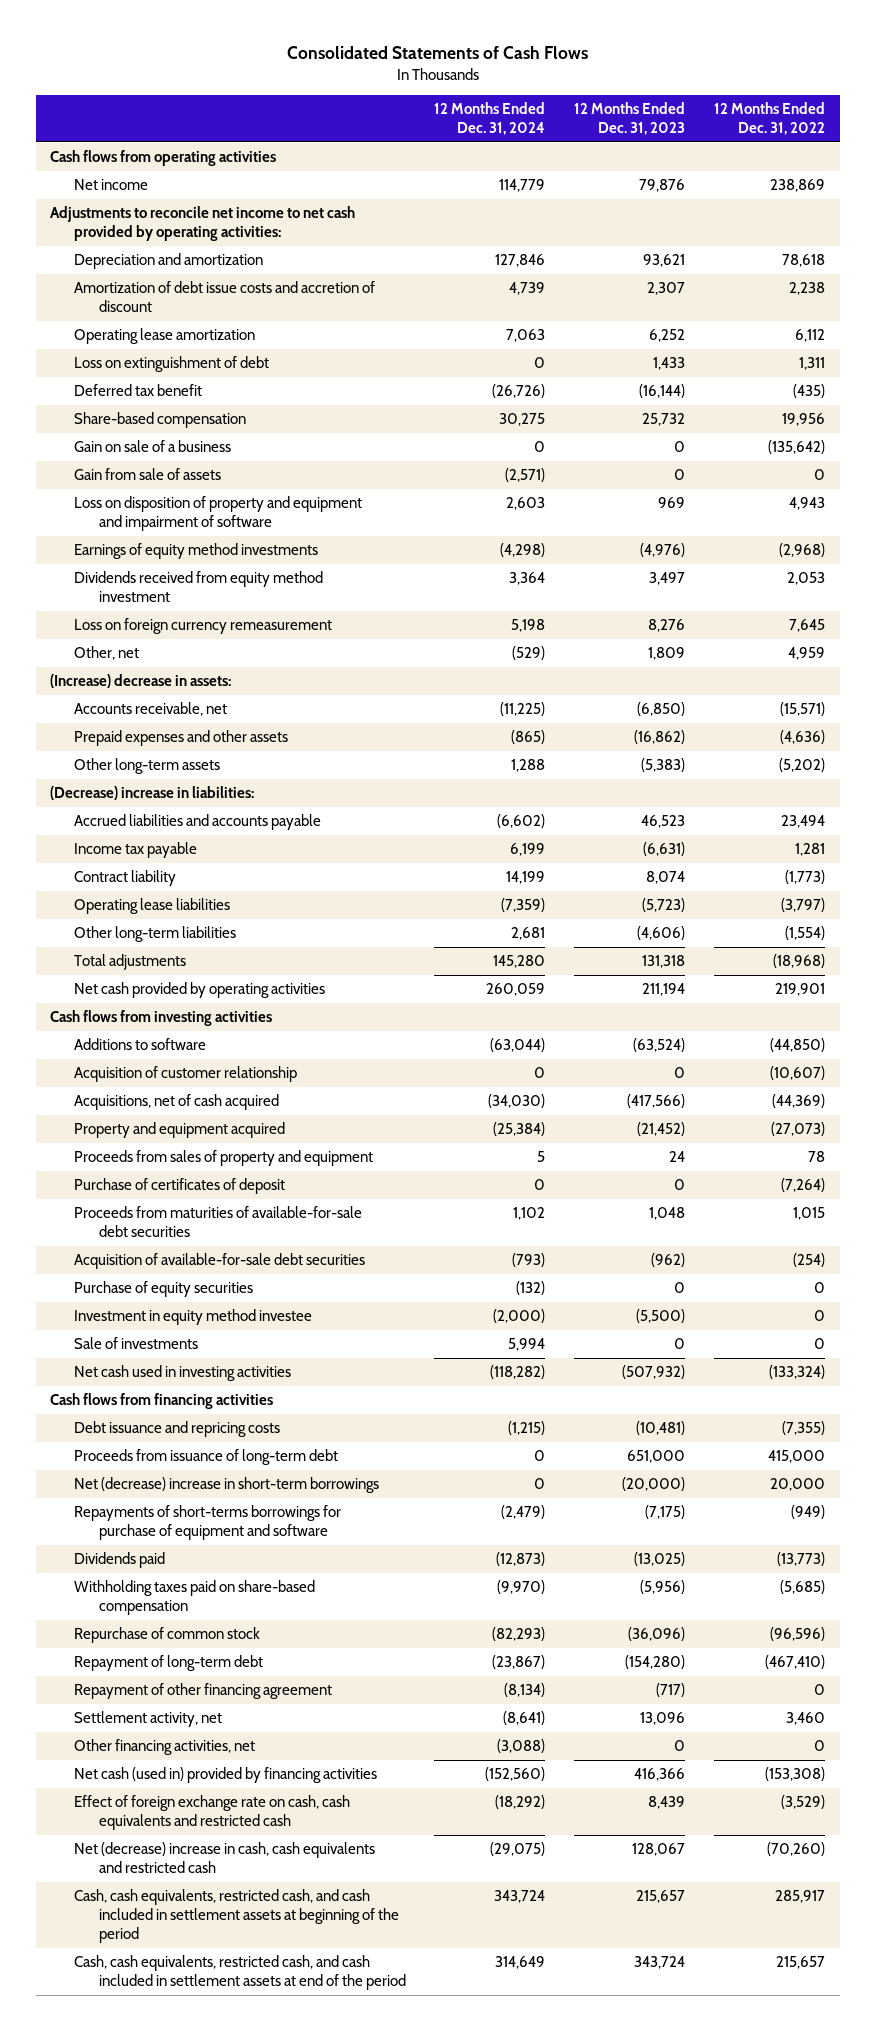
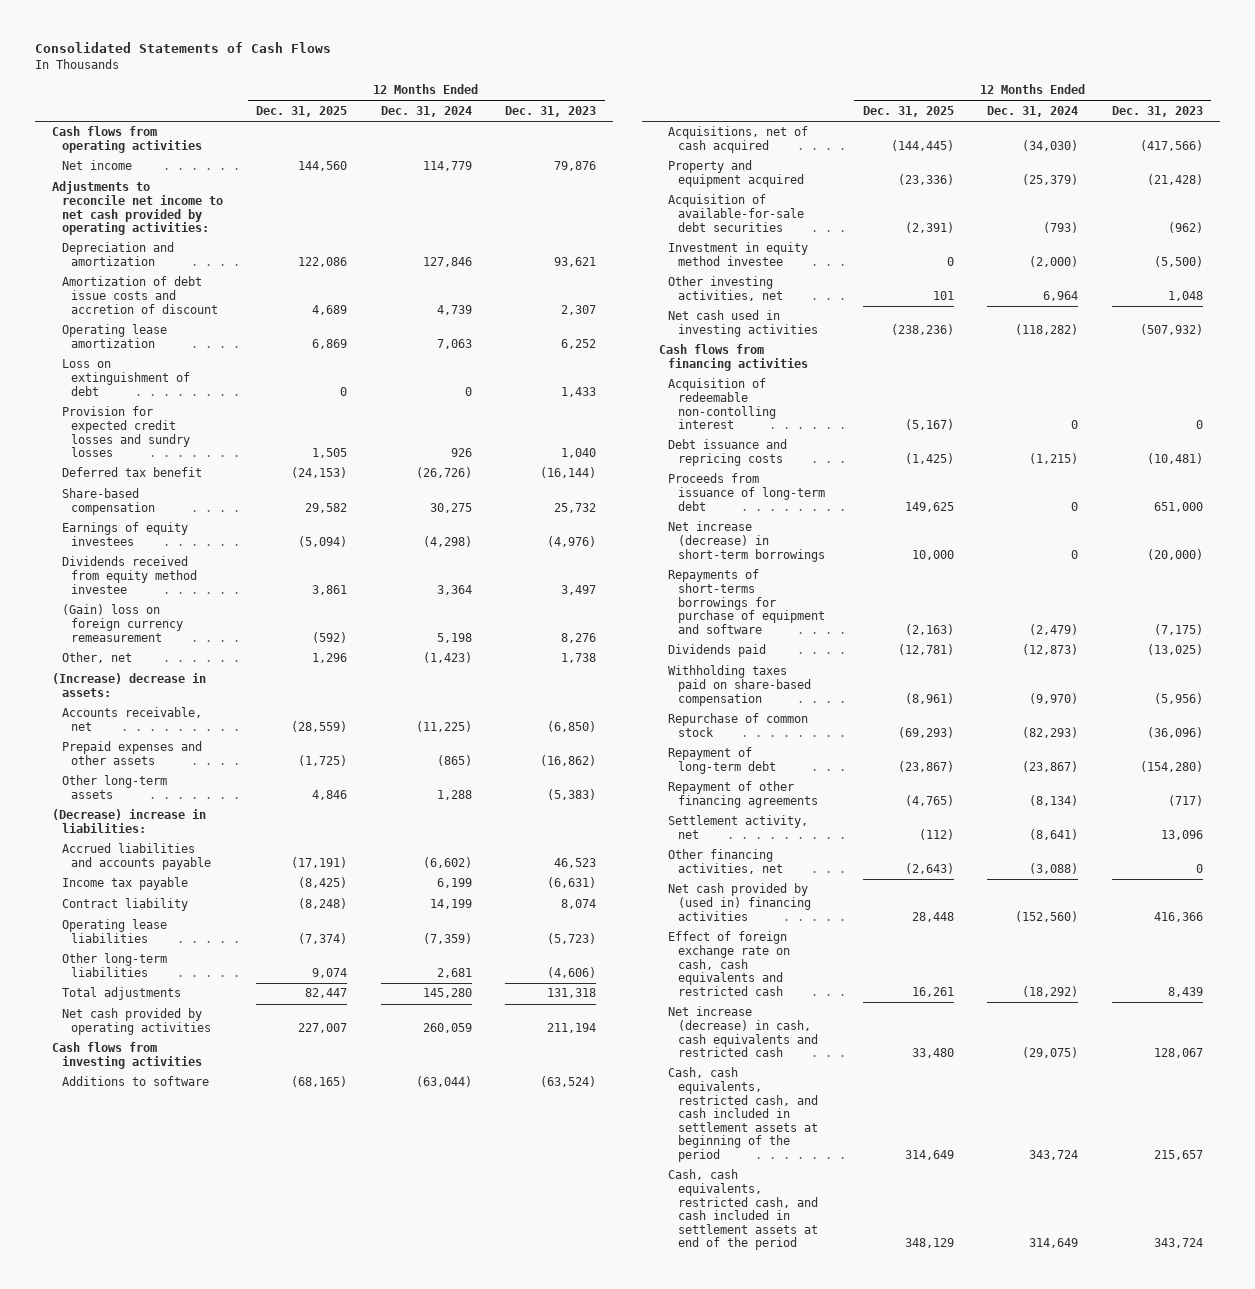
[714,102,826,136] 12 Months Ended Dec. 31, 2022 -> none
none -> [256,106,348,118] Dec. 31, 2025
none -> [61,406,191,458] Provision for expected credit losses and sundry losses
[74,440,232,453] Gain on sale of a business -> none
[74,468,222,481] Gain from sale of assets -> none
[74,496,363,532] Loss on disposition of property and equipment and impairment of software -> none
[74,543,319,560] Earnings of equity method investments -> [61,522,188,547] Earnings of equity investees
[74,571,324,603] Dividends received from equity method investment -> [61,556,198,594] Dividends received from equity method investee
[74,618,333,635] Loss on foreign currency remeasurement -> [61,604,184,642] (Gain) loss on foreign currency remeasurement
[512,646,546,661] (529) -> [422,652,472,664] (1,423)
[648,647,686,661] 1,809 -> [561,653,597,664] 1,738
[74,1066,298,1083] Acquisition of customer relationship -> none
[74,1150,374,1167] Proceeds from sales of property and equipment -> none
[74,1178,286,1195] Purchase of certificates of deposit -> none
[74,1206,363,1238] Proceeds from maturities of available-for-sale debt securities -> none
[493,1122,546,1137] (25,384) -> [1022,174,1079,186] (25,379)
[637,1122,686,1137] (21,452) -> [1146,174,1203,186] (21,428)
[74,1281,254,1298] Purchase of equity securities -> none
[74,1337,199,1350] Sale of investments -> none
none -> [668,276,783,302] Other investing activities, net
none -> [668,378,776,430] Acquisition of redeemable non-contolling interest
[74,1477,380,1494] Net (decrease) increase in short-term borrowings -> [668,521,825,562] Net increase (decrease) in short-term borrowings
[74,1683,333,1700] Repayment of other financing agreement -> [668,781,818,809] Repayment of other financing agreements
[74,1767,378,1784] Net cash (used in) provided by financing activities -> [668,883,811,921] Net cash provided by (used in) financing activities
[74,1842,376,1874] Net (decrease) increase in cash, cash equivalents and restricted cash -> [668,1006,818,1058] Net increase (decrease) in cash, cash equivalents and restricted cash

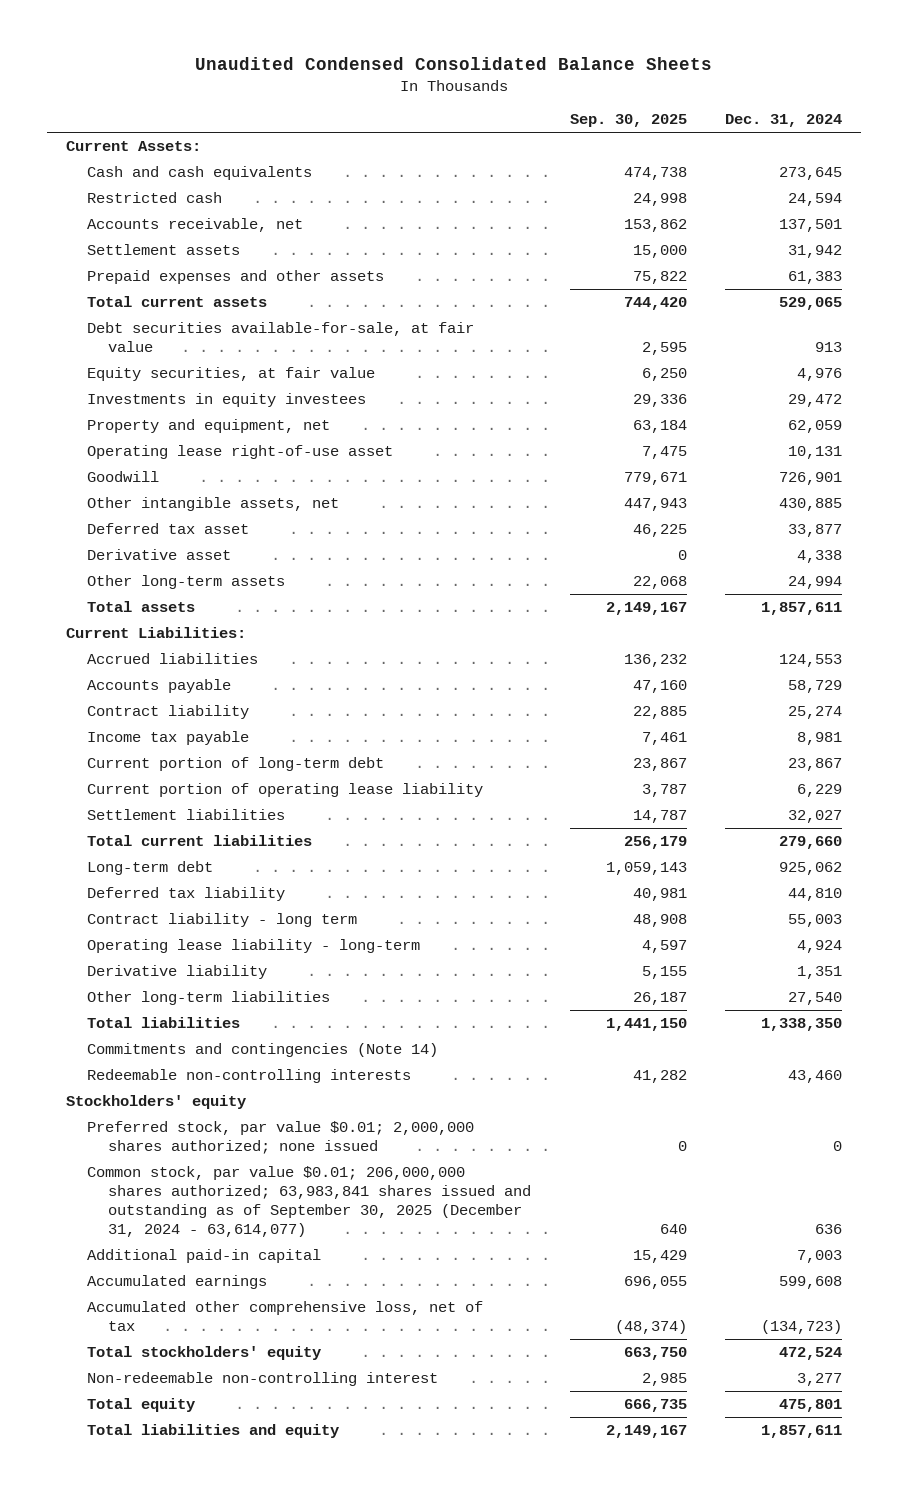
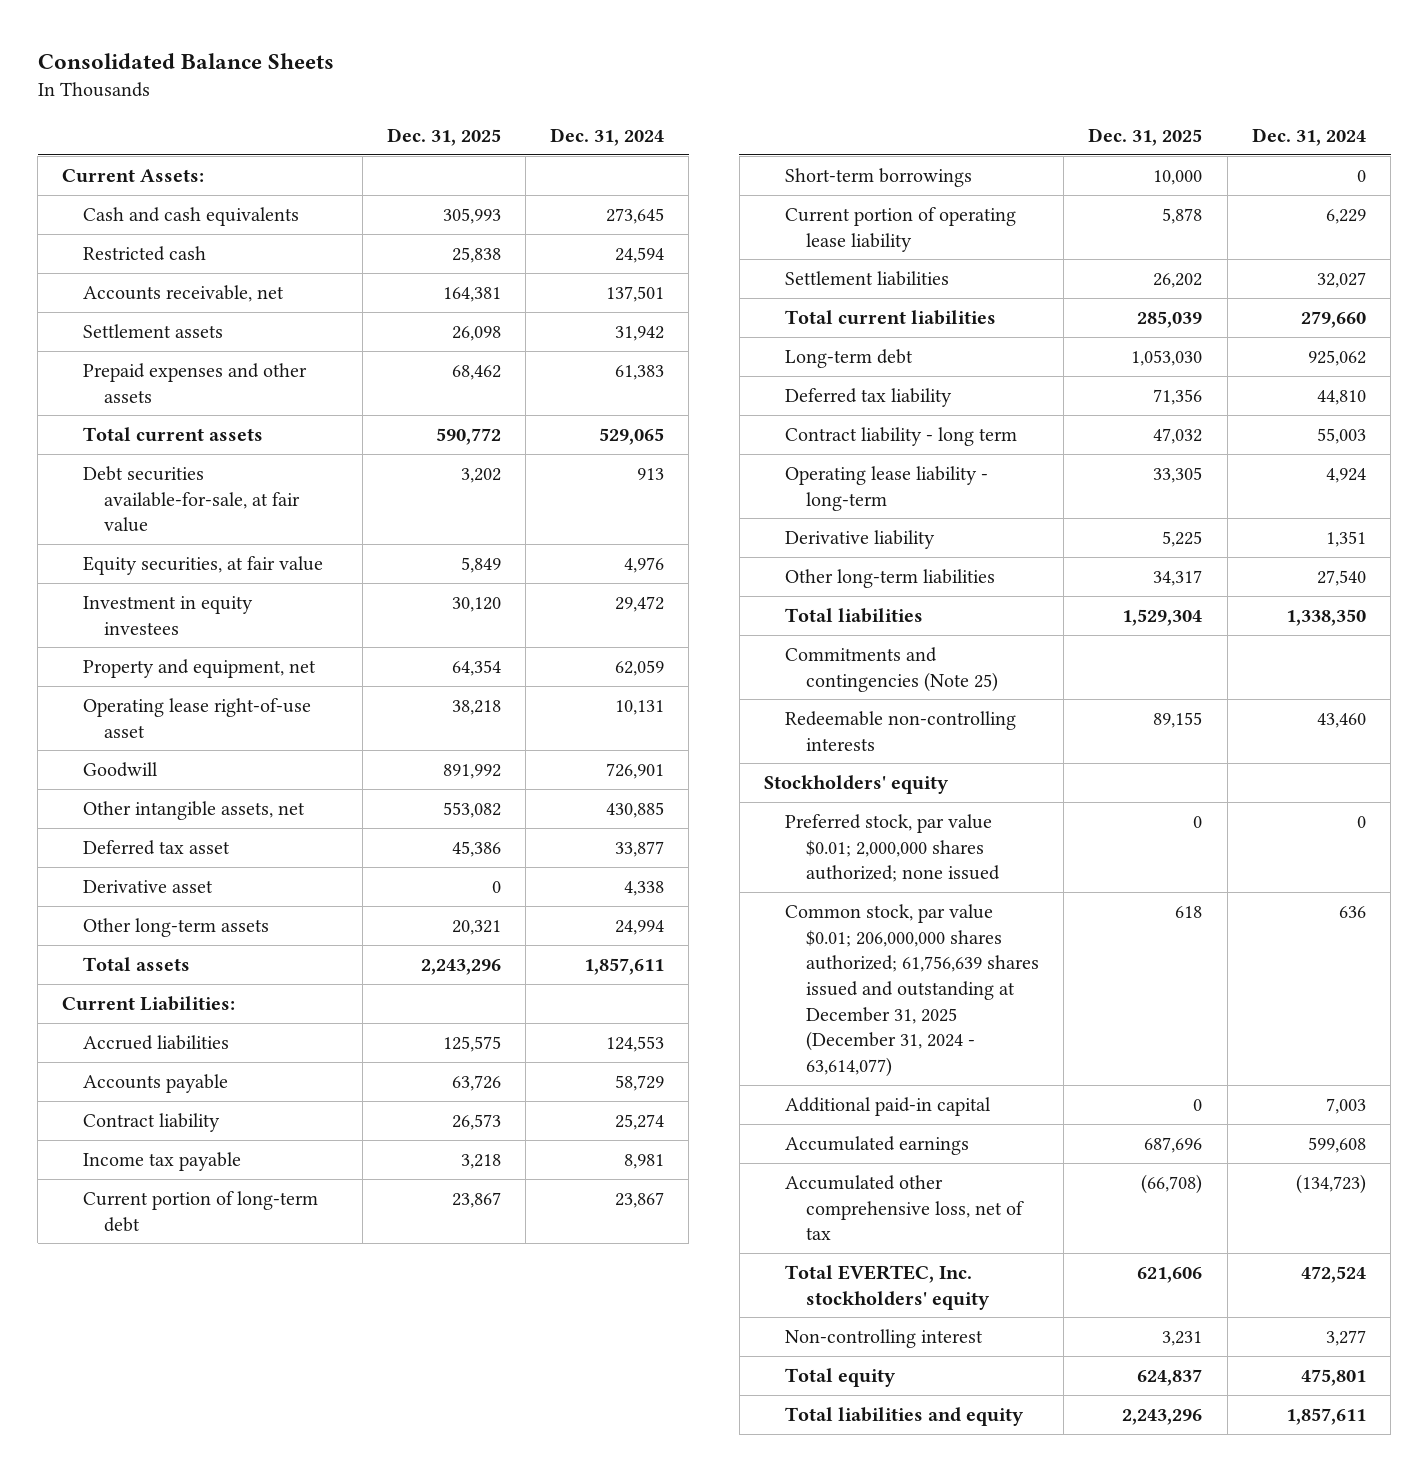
[194,57,712,71] Unaudited Condensed Consolidated Balance Sheets -> [37,52,334,69] Consolidated Balance Sheets
[569,114,687,128] Sep. 30, 2025 -> none
none -> [386,128,501,147] Dec. 31, 2025
[86,393,366,408] Investments in equity investees -> [83,595,254,635] Investment in equity investees
none -> [784,167,972,187] Short-term borrowings
[86,1043,438,1058] Commitments and contingencies (Note 14) -> [784,646,998,692] Commitments and contingencies (Note 25)
[86,1166,532,1238] Common stock, par value $0.01; 206,000,000 shares authorized; 63,983,841 shares issued and outstanding as of September 30, 2025 (December 31, 2024 - 63,614,077) -> [784,903,1039,1077] Common stock, par value $0.01; 206,000,000 shares authorized; 61,756,639 shares issued and outstanding at December 31, 2025 (December 31, 2024 - 63,614,077)
[86,1346,321,1361] Total stockholders' equity -> [784,1264,990,1310] Total EVERTEC, Inc. stockholders' equity
[86,1372,438,1387] Non-redeemable non-controlling interest -> [784,1328,983,1348] Non-controlling interest

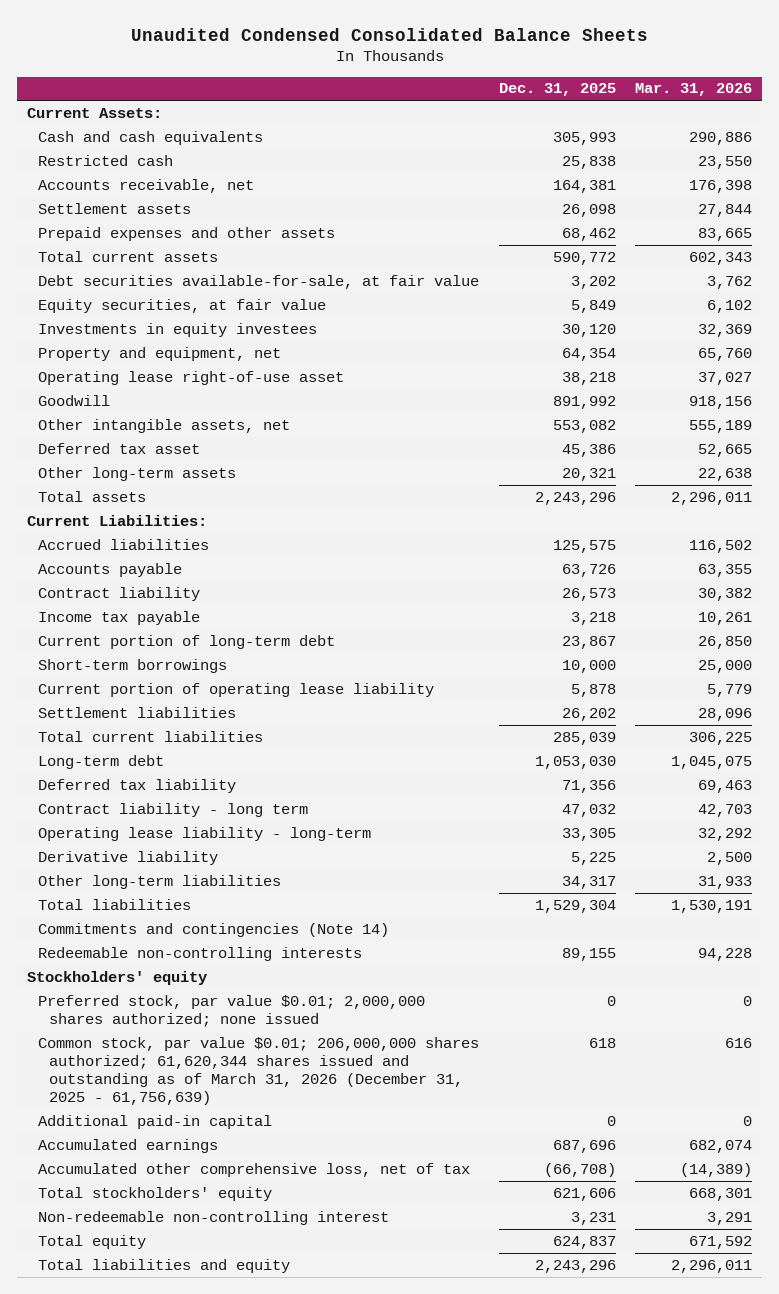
[37,52,334,69] Consolidated Balance Sheets -> [130,27,648,41] Unaudited Condensed Consolidated Balance Sheets
[550,128,665,147] Dec. 31, 2024 -> none
none -> [635,83,753,97] Mar. 31, 2026
[83,595,254,635] Investment in equity investees -> [37,322,317,337] Investments in equity investees
[83,879,214,893] Derivative asset -> none
[784,646,998,692] Commitments and contingencies (Note 25) -> [37,922,389,937] Commitments and contingencies (Note 14)
[784,903,1039,1077] Common stock, par value $0.01; 206,000,000 shares authorized; 61,756,639 shares issued and outstanding at December 31, 2025 (December 31, 2024 - 63,614,077) -> [37,1036,479,1105] Common stock, par value $0.01; 206,000,000 shares authorized; 61,620,344 shares issued and outstanding as of March 31, 2026 (December 31, 2025 - 61,756,639)
[784,1264,990,1310] Total EVERTEC, Inc. stockholders' equity -> [37,1186,272,1201] Total stockholders' equity
[784,1328,983,1348] Non-controlling interest -> [37,1210,389,1225] Non-redeemable non-controlling interest

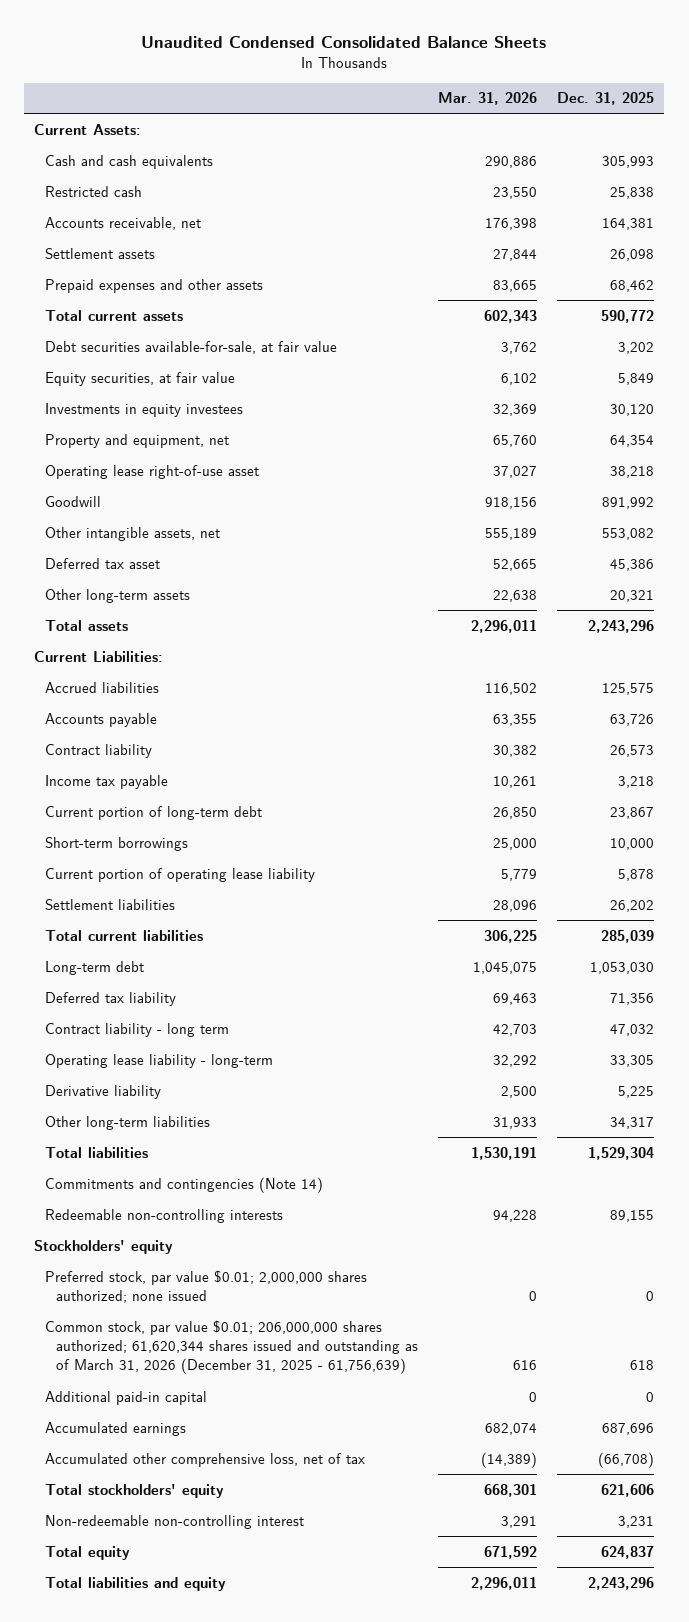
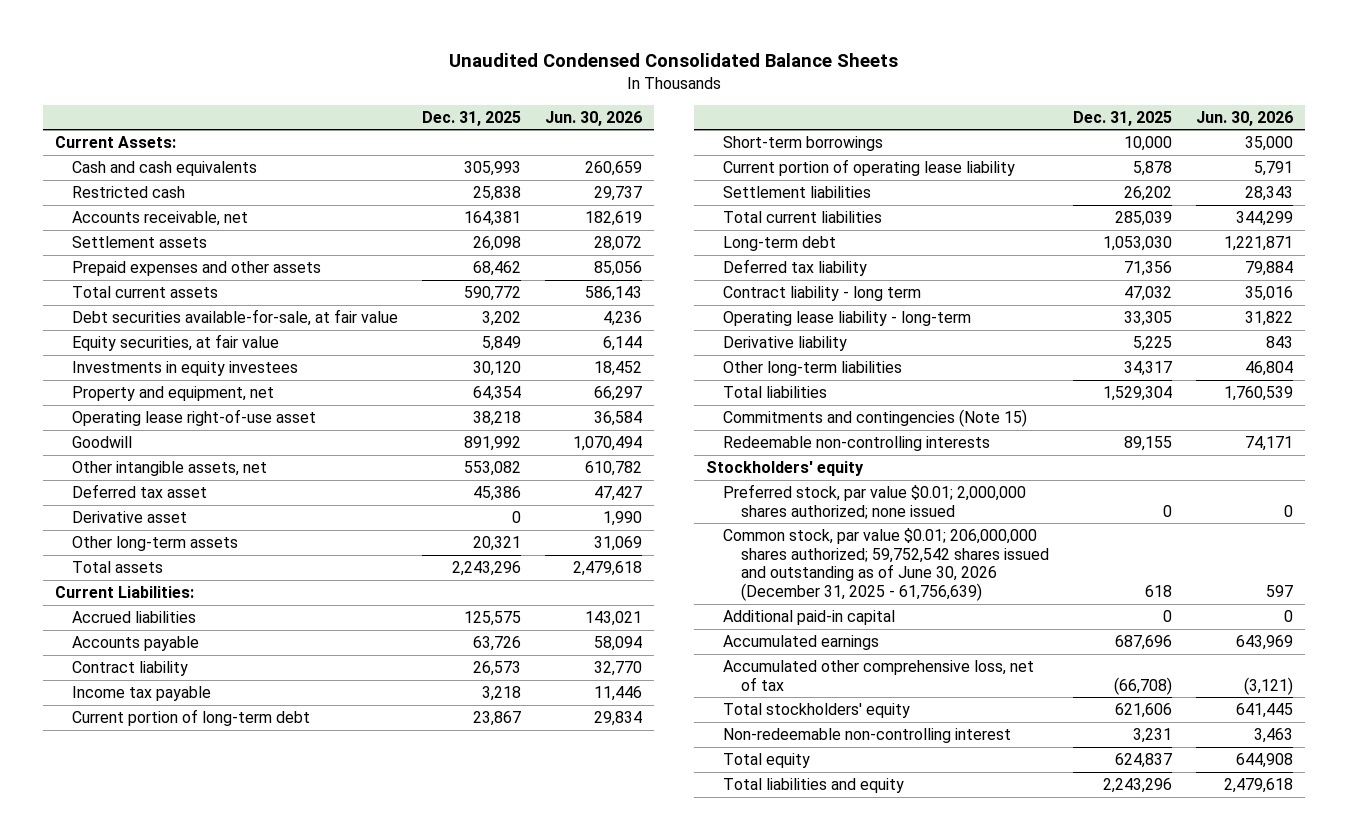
[438,92,538,106] Mar. 31, 2026 -> none
none -> [545,110,643,126] Jun. 30, 2026
none -> [72,510,188,523] Derivative asset
[45,1176,324,1193] Commitments and contingencies (Note 14) -> [723,408,1028,427] Commitments and contingencies (Note 15)
[45,1319,419,1375] Common stock, par value $0.01; 206,000,000 shares authorized; 61,620,344 shares issued and outstanding as of March 31, 2026 (December 31, 2025 - 61,756,639) -> [723,527,1050,601] Common stock, par value $0.01; 206,000,000 shares authorized; 59,752,542 shares issued and outstanding as of June 30, 2026 (December 31, 2025 - 61,756,639)

